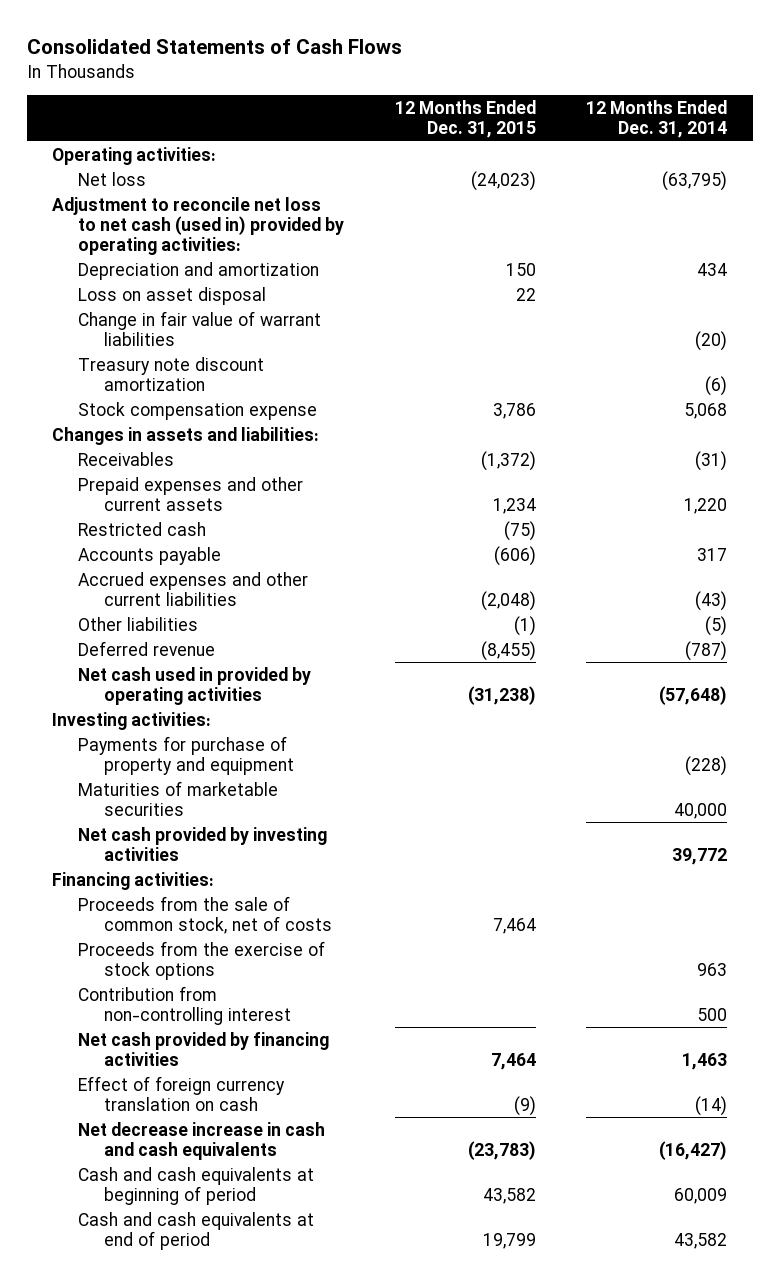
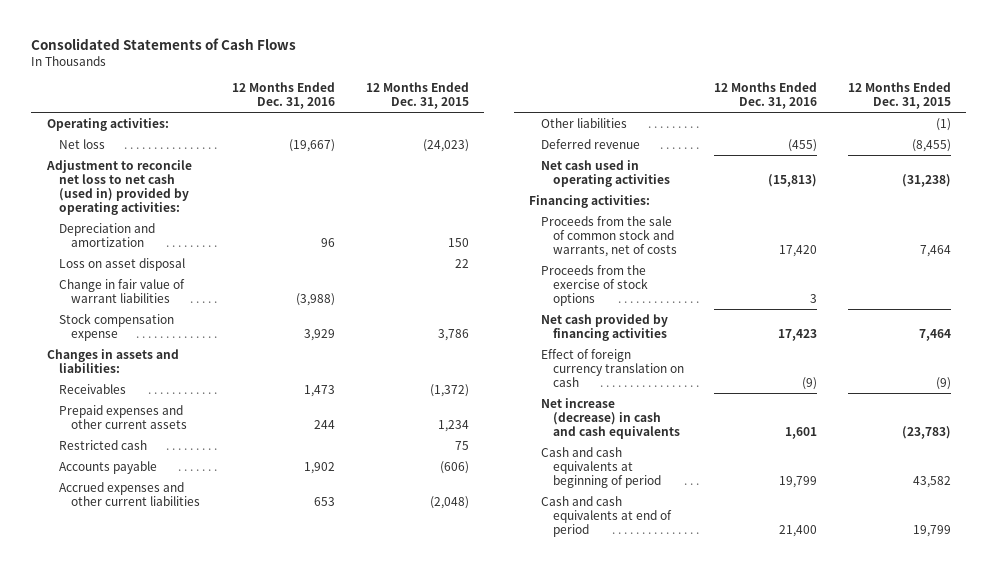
[586,100,728,139] 12 Months Ended Dec. 31, 2014 -> none
none -> [232,82,336,110] 12 Months Ended Dec. 31, 2016
[77,356,264,392] Treasury note discount amortization -> none
[503,520,536,541] (75) -> [454,440,469,450] 75
[51,711,211,730] Investing activities: -> none
[77,735,294,776] Payments for purchase of property and equipment -> none
[77,780,278,817] Maturities of marketable securities -> none
[77,826,327,862] Net cash provided by investing activities -> none
[77,666,311,706] Net cash used in provided by operating activities -> [540,159,670,187] Net cash used in operating activities
[77,895,332,935] Proceeds from the sale of common stock, net of costs -> [540,215,677,257] Proceeds from the sale of common stock and warrants, net of costs
[77,985,291,1026] Contribution from non-controlling interest -> none
[77,1121,325,1161] Net decrease increase in cash and cash equivalents -> [540,397,680,439] Net increase (decrease) in cash and cash equivalents

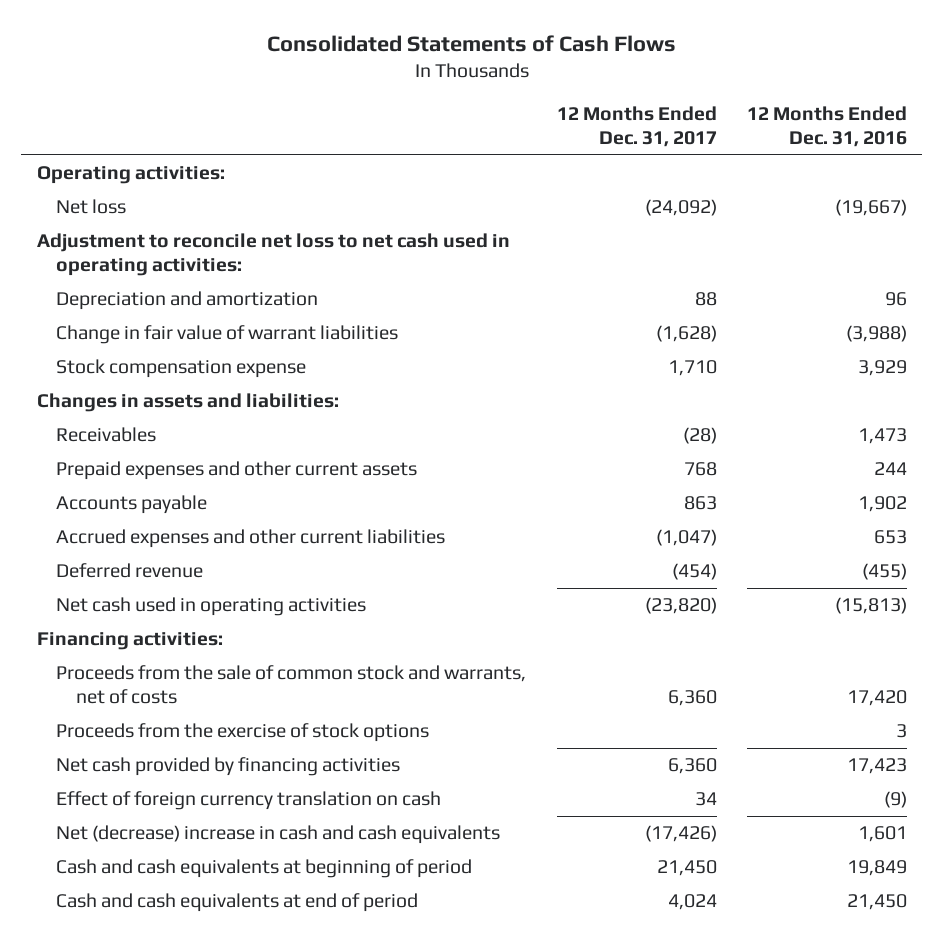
[365,82,469,110] 12 Months Ended Dec. 31, 2015 -> none
none -> [556,105,717,147] 12 Months Ended Dec. 31, 2017
[45,159,192,215] Adjustment to reconcile net loss to net cash (used in) provided by operating activities: -> [36,233,510,277] Adjustment to reconcile net loss to net cash used in operating activities:
[58,257,185,271] Loss on asset disposal -> none
[58,439,147,450] Restricted cash -> none
[540,117,627,128] Other liabilities -> none
[540,397,680,439] Net increase (decrease) in cash and cash equivalents -> [56,825,501,845] Net (decrease) increase in cash and cash equivalents
[779,475,818,488] 19,799 -> [847,860,908,877] 19,849
[779,524,818,537] 21,400 -> [847,894,908,911] 21,450

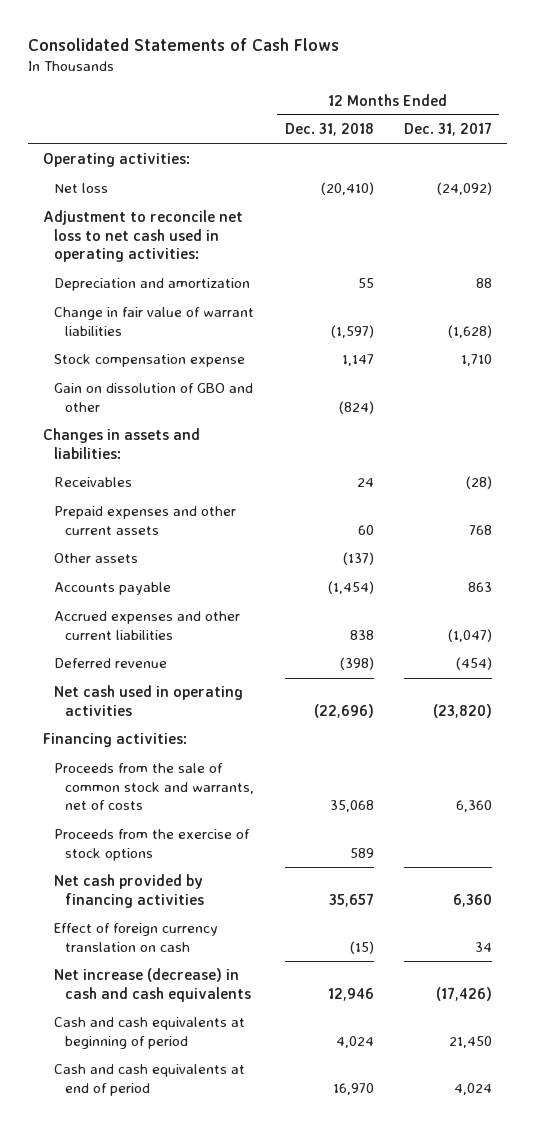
[747,105,908,147] 12 Months Ended Dec. 31, 2016 -> none
none -> [284,123,374,137] Dec. 31, 2018
none -> [54,383,254,412] Gain on dissolution of GBO and other
none -> [54,553,139,564] Other assets
[56,825,501,845] Net (decrease) increase in cash and cash equivalents -> [54,968,252,1002] Net increase (decrease) in cash and cash equivalents

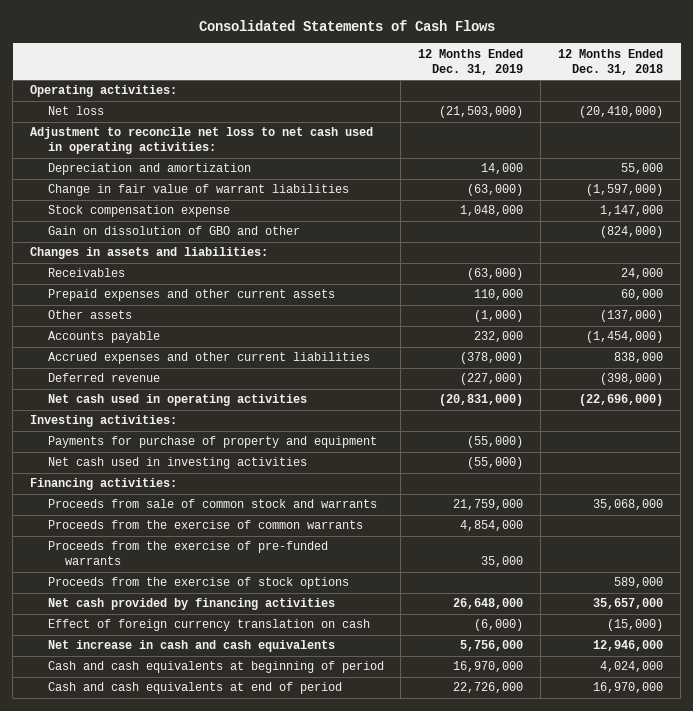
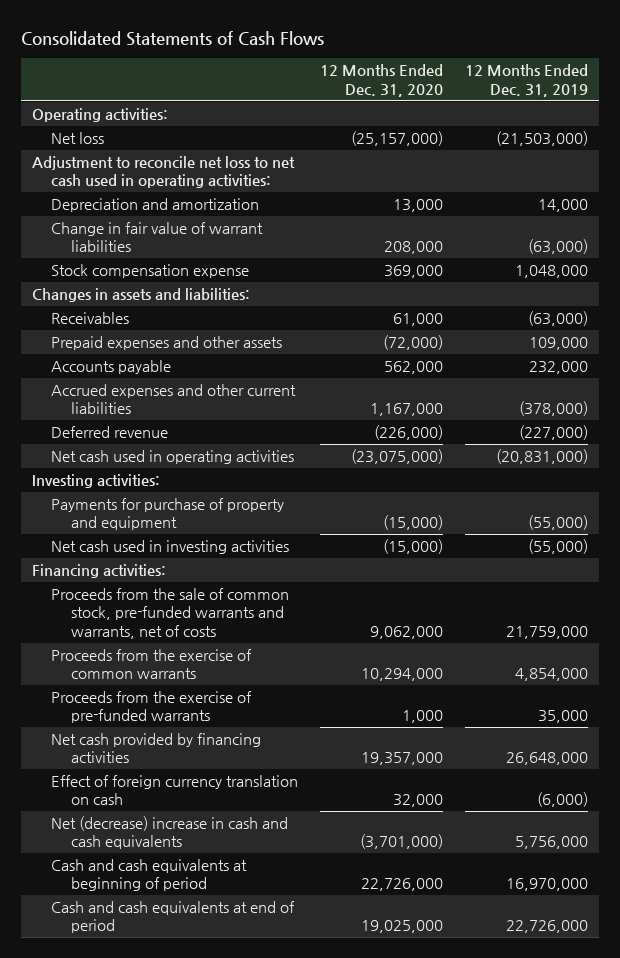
[558,48,664,75] 12 Months Ended Dec. 31, 2018 -> none
none -> [320,64,444,97] 12 Months Ended Dec. 31, 2020
[47,226,300,236] Gain on dissolution of GBO and other -> none
[47,310,132,320] Other assets -> none
[47,289,335,302] Prepaid expenses and other current assets -> [51,336,283,351] Prepaid expenses and other assets
[474,289,524,301] 110,000 -> [528,337,588,351] 109,000
[47,499,377,509] Proceeds from sale of common stock and warrants -> [51,588,290,639] Proceeds from the sale of common stock, pre-funded warrants and warrants, net of costs
[47,577,349,590] Proceeds from the exercise of stock options -> none
[47,640,335,653] Net increase in cash and cash equivalents -> [51,816,289,850] Net (decrease) increase in cash and cash equivalents

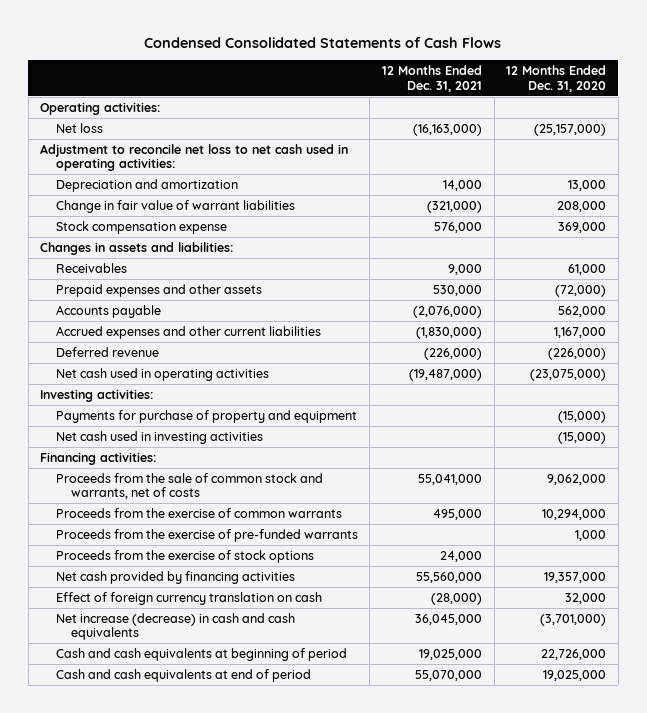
[21,30,325,46] Consolidated Statements of Cash Flows -> [144,36,502,48] Condensed Consolidated Statements of Cash Flows
[464,64,588,97] 12 Months Ended Dec. 31, 2019 -> none
none -> [381,65,482,92] 12 Months Ended Dec. 31, 2021
[51,588,290,639] Proceeds from the sale of common stock, pre-funded warrants and warrants, net of costs -> [55,472,323,500] Proceeds from the sale of common stock and warrants, net of costs
none -> [55,549,314,563] Proceeds from the exercise of stock options
[51,816,289,850] Net (decrease) increase in cash and cash equivalents -> [55,612,295,641] Net increase (decrease) in cash and cash equivalents

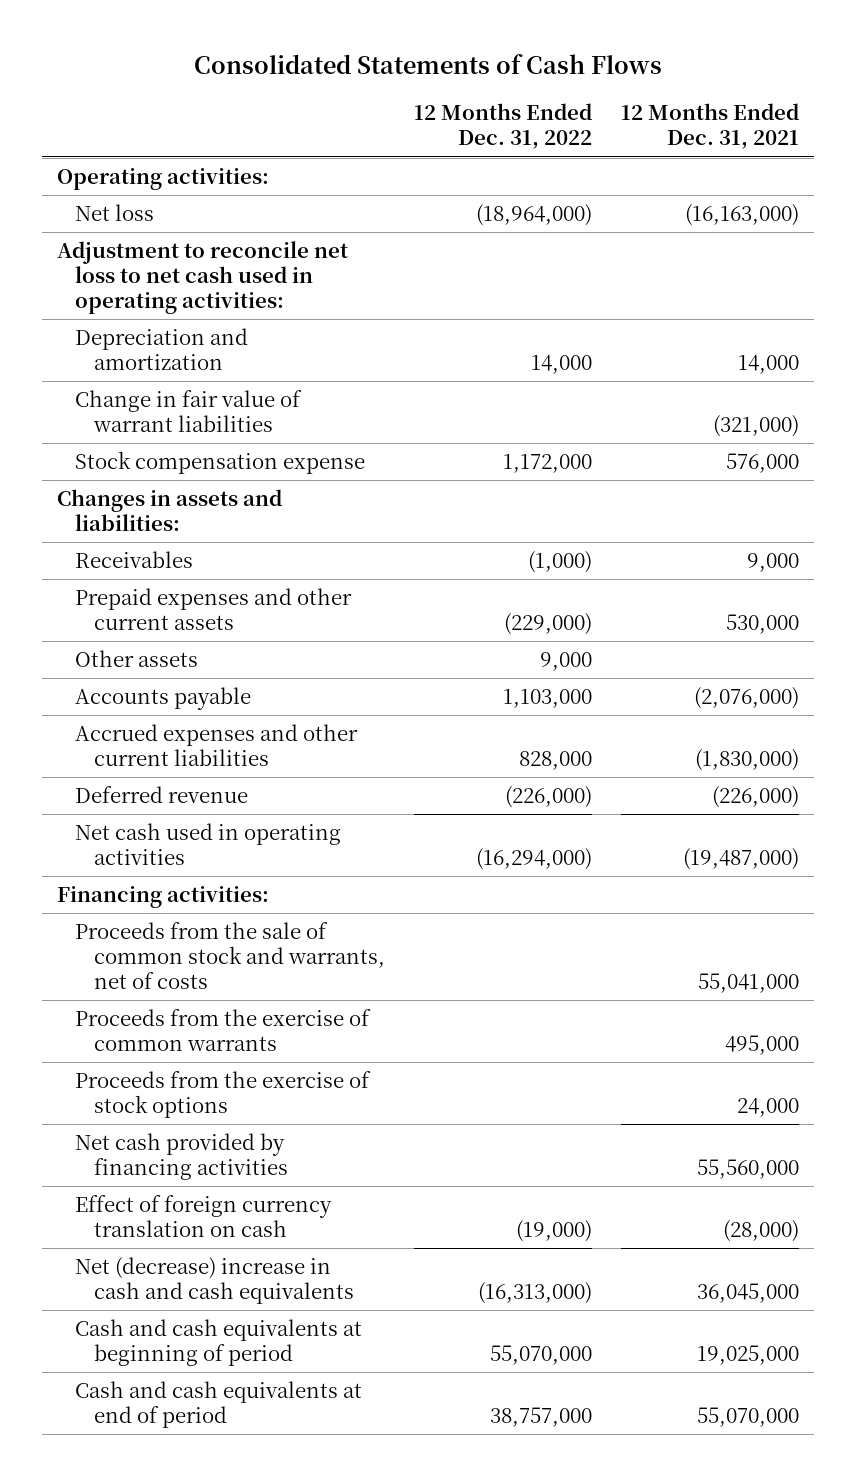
[144,36,502,48] Condensed Consolidated Statements of Cash Flows -> [193,53,662,74] Consolidated Statements of Cash Flows
[506,65,607,92] 12 Months Ended Dec. 31, 2020 -> none
none -> [414,103,593,150] 12 Months Ended Dec. 31, 2022
[55,283,262,297] Prepaid expenses and other assets -> [75,587,353,631] Prepaid expenses and other current assets
none -> [75,649,199,667] Other assets
[40,388,154,402] Investing activities: -> none
[55,409,357,423] Payments for purchase of property and equipment -> none
[55,430,263,444] Net cash used in investing activities -> none
[55,528,358,542] Proceeds from the exercise of pre-funded warrants -> none
[55,612,295,641] Net increase (decrease) in cash and cash equivalents -> [75,1256,355,1305] Net (decrease) increase in cash and cash equivalents

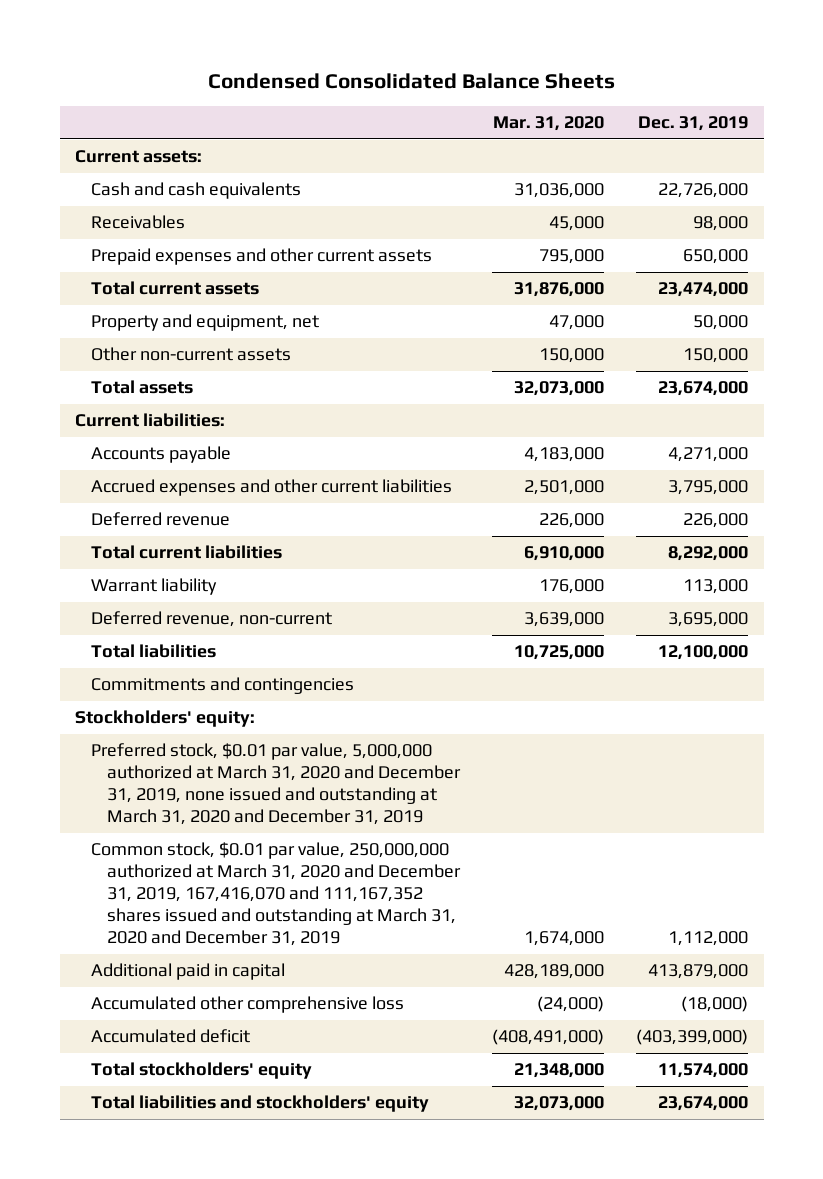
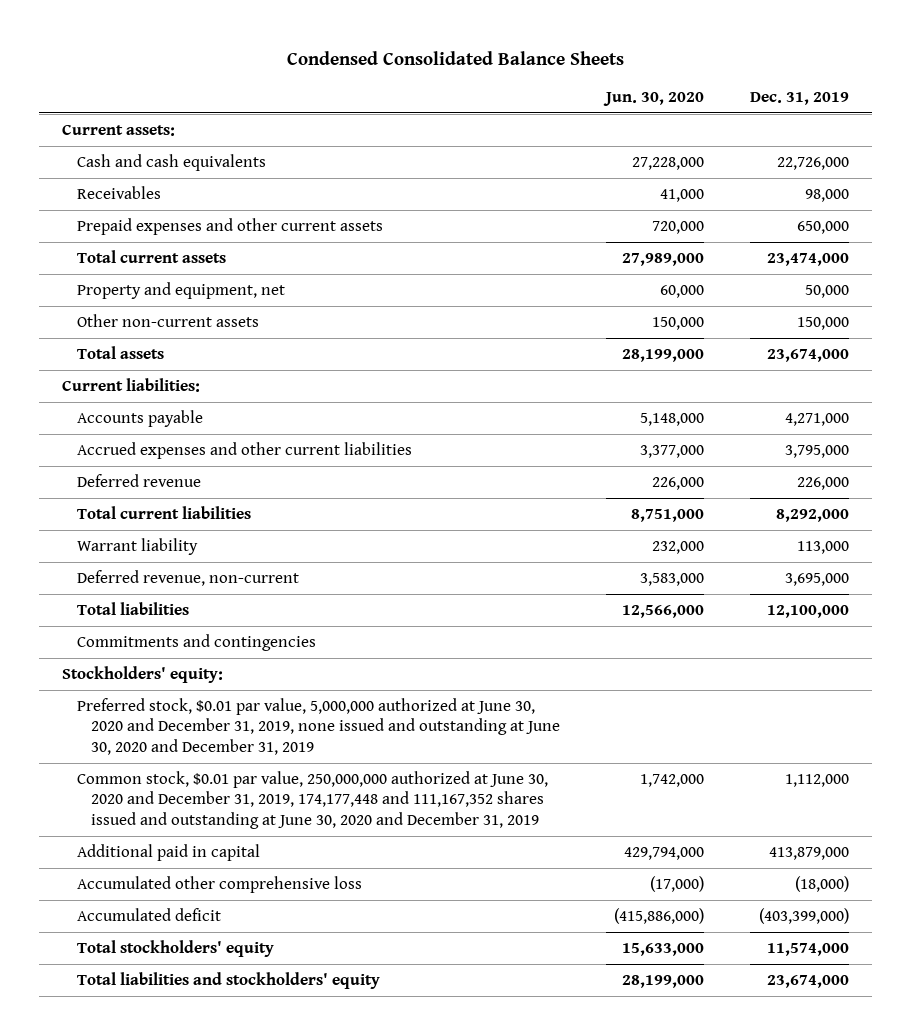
[493,116,605,132] Mar. 31, 2020 -> none
none -> [603,91,705,106] Jun. 30, 2020
[91,743,462,826] Preferred stock, $0.01 par value, 5,000,000 authorized at March 31, 2020 and December 31, 2019, none issued and outstanding at March 31, 2020 and December 31, 2019 -> [76,698,561,755] Preferred stock, $0.01 par value, 5,000,000 authorized at June 30, 2020 and December 31, 2019, none issued and outstanding at June 30, 2020 and December 31, 2019
[91,842,462,947] Common stock, $0.01 par value, 250,000,000 authorized at March 31, 2020 and December 31, 2019, 167,416,070 and 111,167,352 shares issued and outstanding at March 31, 2020 and December 31, 2019 -> [76,771,548,829] Common stock, $0.01 par value, 250,000,000 authorized at June 30, 2020 and December 31, 2019, 174,177,448 and 111,167,352 shares issued and outstanding at June 30, 2020 and December 31, 2019

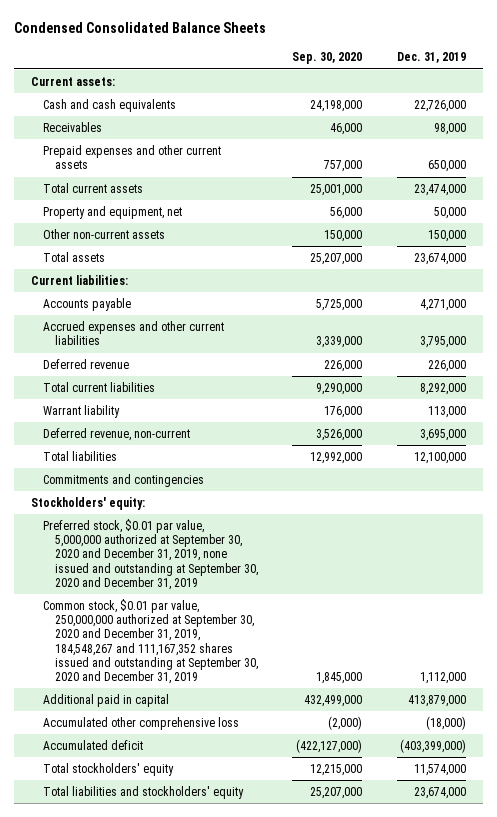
[603,91,705,106] Jun. 30, 2020 -> none
none -> [292,52,363,65] Sep. 30, 2020
[76,698,561,755] Preferred stock, $0.01 par value, 5,000,000 authorized at June 30, 2020 and December 31, 2019, none issued and outstanding at June 30, 2020 and December 31, 2019 -> [43,519,258,590] Preferred stock, $0.01 par value, 5,000,000 authorized at September 30, 2020 and December 31, 2019, none issued and outstanding at September 30, 2020 and December 31, 2019
[76,771,548,829] Common stock, $0.01 par value, 250,000,000 authorized at June 30, 2020 and December 31, 2019, 174,177,448 and 111,167,352 shares issued and outstanding at June 30, 2020 and December 31, 2019 -> [43,599,258,684] Common stock, $0.01 par value, 250,000,000 authorized at September 30, 2020 and December 31, 2019, 184,548,267 and 111,167,352 shares issued and outstanding at September 30, 2020 and December 31, 2019

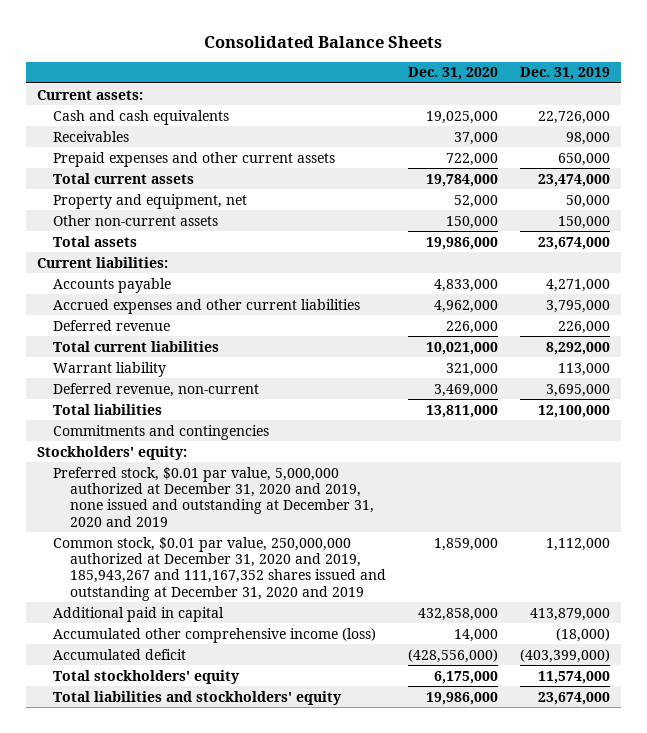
[14,22,267,34] Condensed Consolidated Balance Sheets -> [204,35,443,48] Consolidated Balance Sheets
[292,52,363,65] Sep. 30, 2020 -> none
none -> [407,67,498,81] Dec. 31, 2020
[43,519,258,590] Preferred stock, $0.01 par value, 5,000,000 authorized at September 30, 2020 and December 31, 2019, none issued and outstanding at September 30, 2020 and December 31, 2019 -> [53,466,374,527] Preferred stock, $0.01 par value, 5,000,000 authorized at December 31, 2020 and 2019, none issued and outstanding at December 31, 2020 and 2019
[43,599,258,684] Common stock, $0.01 par value, 250,000,000 authorized at September 30, 2020 and December 31, 2019, 184,548,267 and 111,167,352 shares issued and outstanding at September 30, 2020 and December 31, 2019 -> [53,536,386,601] Common stock, $0.01 par value, 250,000,000 authorized at December 31, 2020 and 2019, 185,943,267 and 111,167,352 shares issued and outstanding at December 31, 2020 and 2019
[43,717,240,731] Accumulated other comprehensive loss -> [53,627,377,643] Accumulated other comprehensive income (loss)

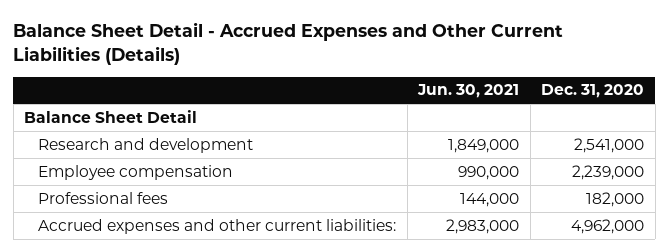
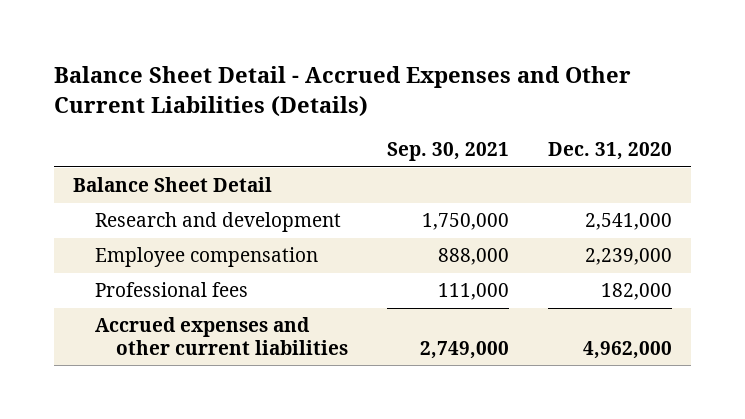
[417,84,520,99] Jun. 30, 2021 -> none
none -> [387,141,510,161] Sep. 30, 2021
[38,218,397,234] Accrued expenses and other current liabilities: -> [94,317,349,355] Accrued expenses and other current liabilities

